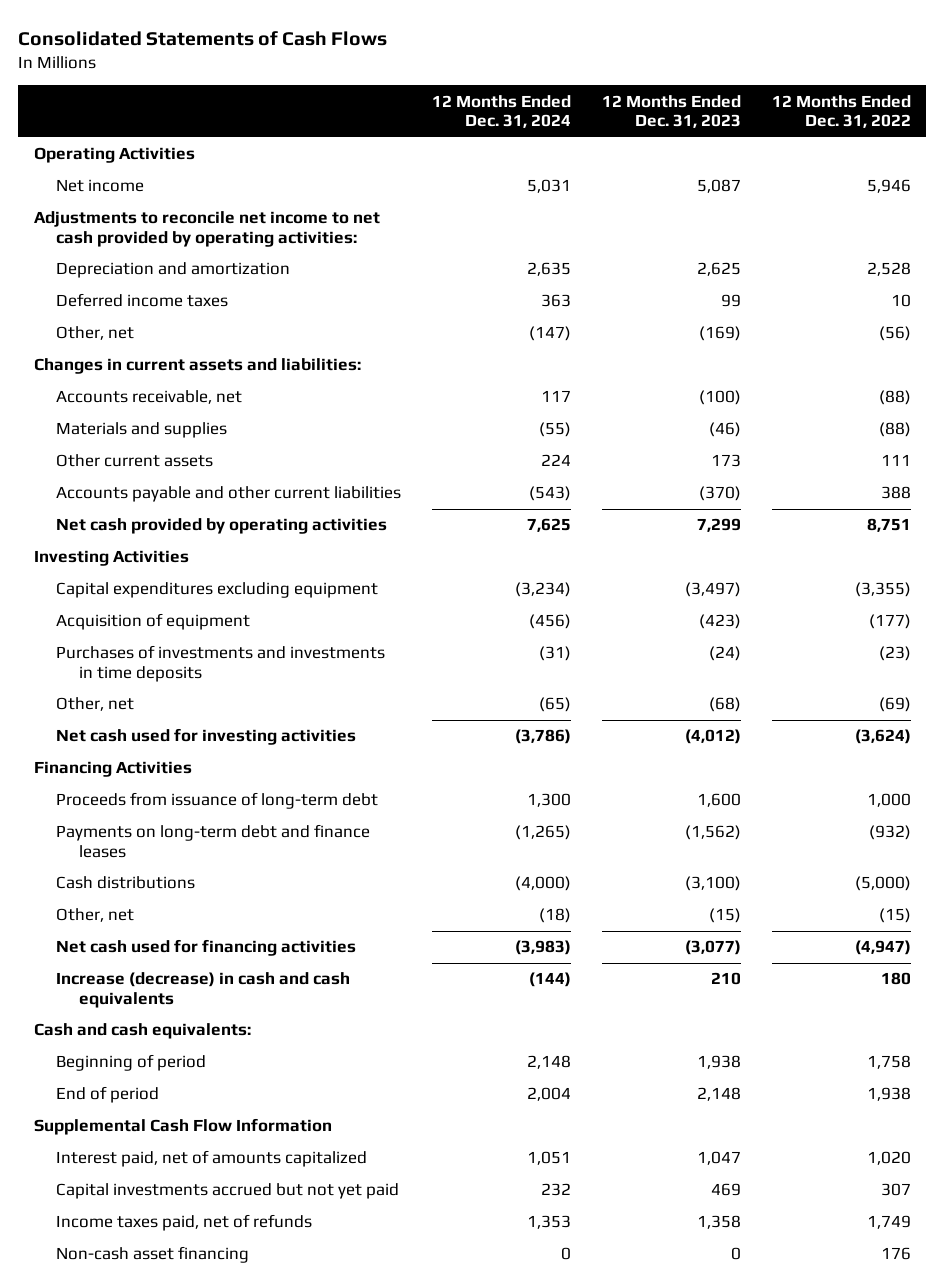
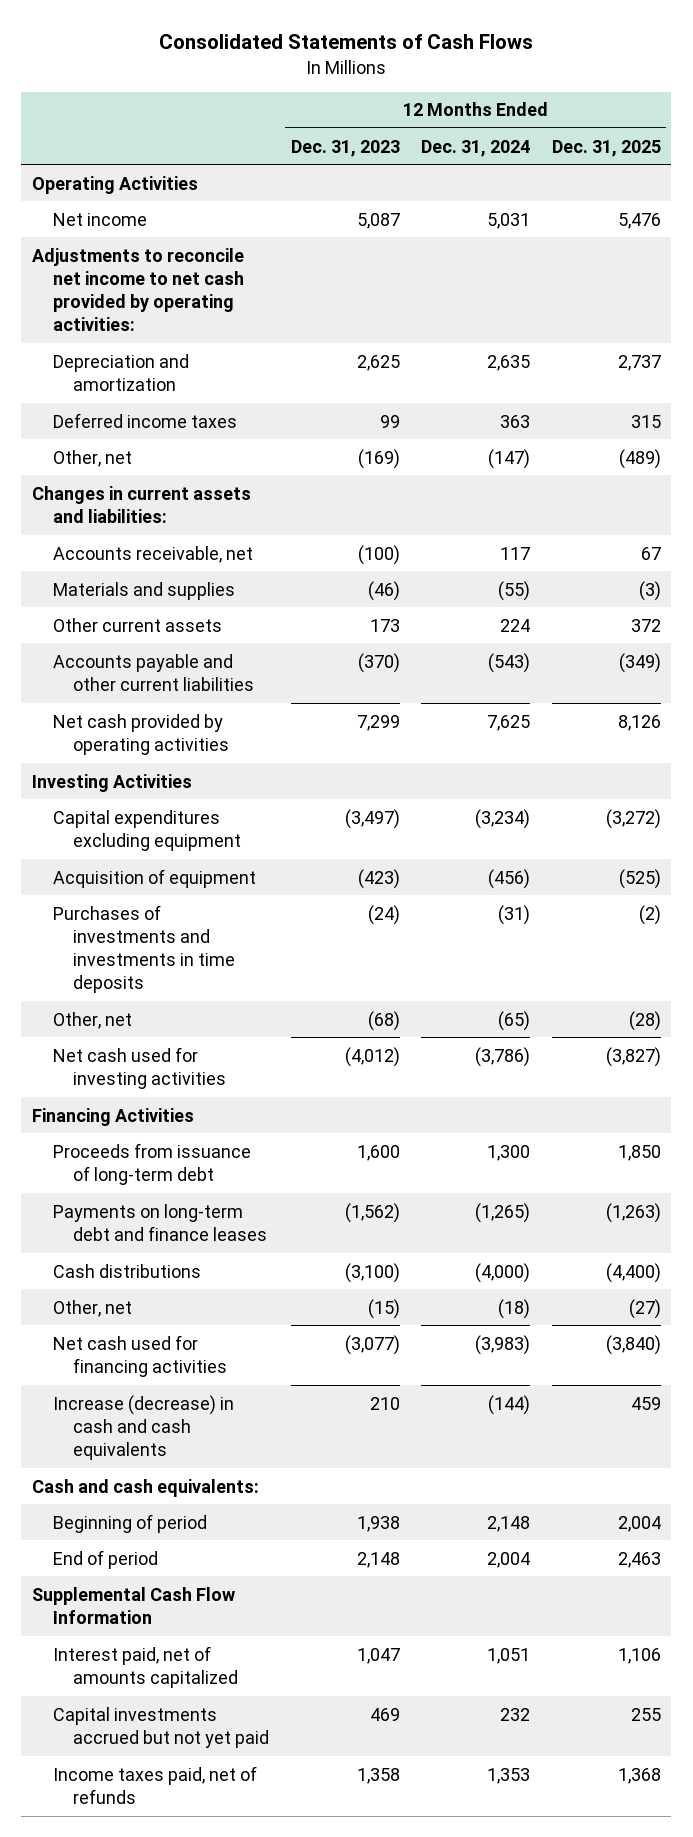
[772,94,912,129] 12 Months Ended Dec. 31, 2022 -> none
none -> [551,139,661,157] Dec. 31, 2025
[56,1246,250,1264] Non-cash asset financing -> none

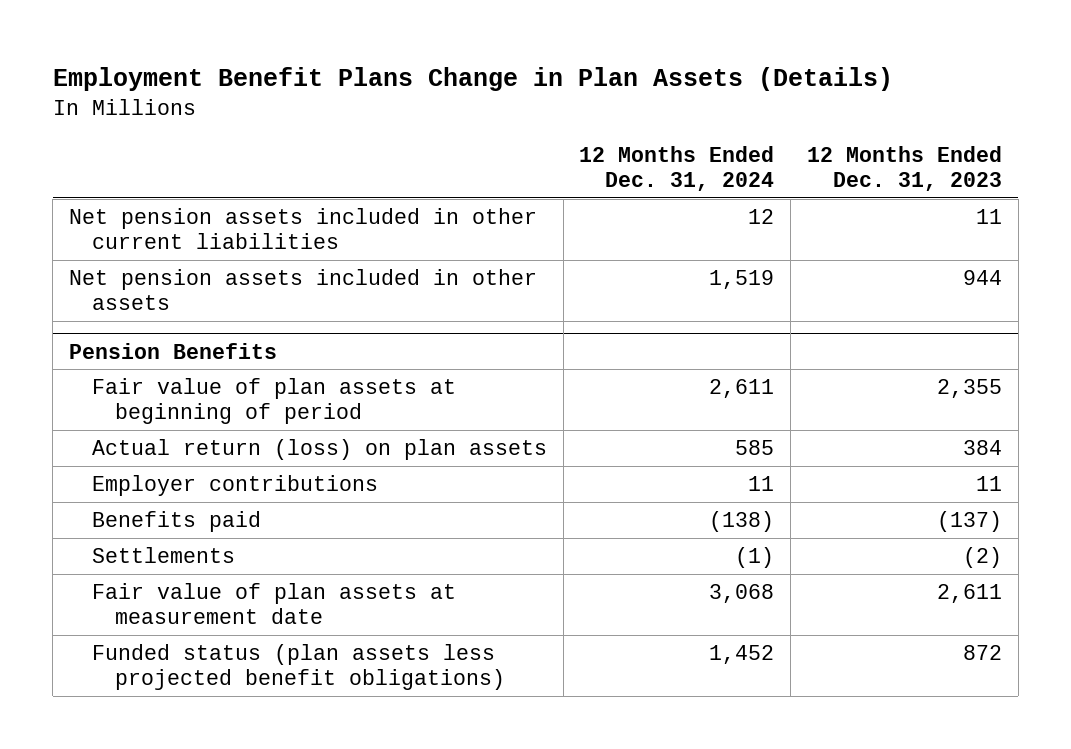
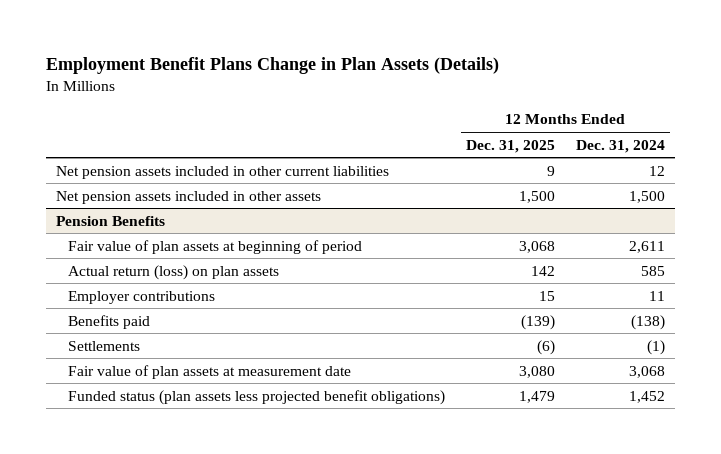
[807,145,1003,191] 12 Months Ended Dec. 31, 2023 -> none
none -> [465,139,555,153] Dec. 31, 2025
[709,269,775,289] 1,519 -> [628,190,665,203] 1,500

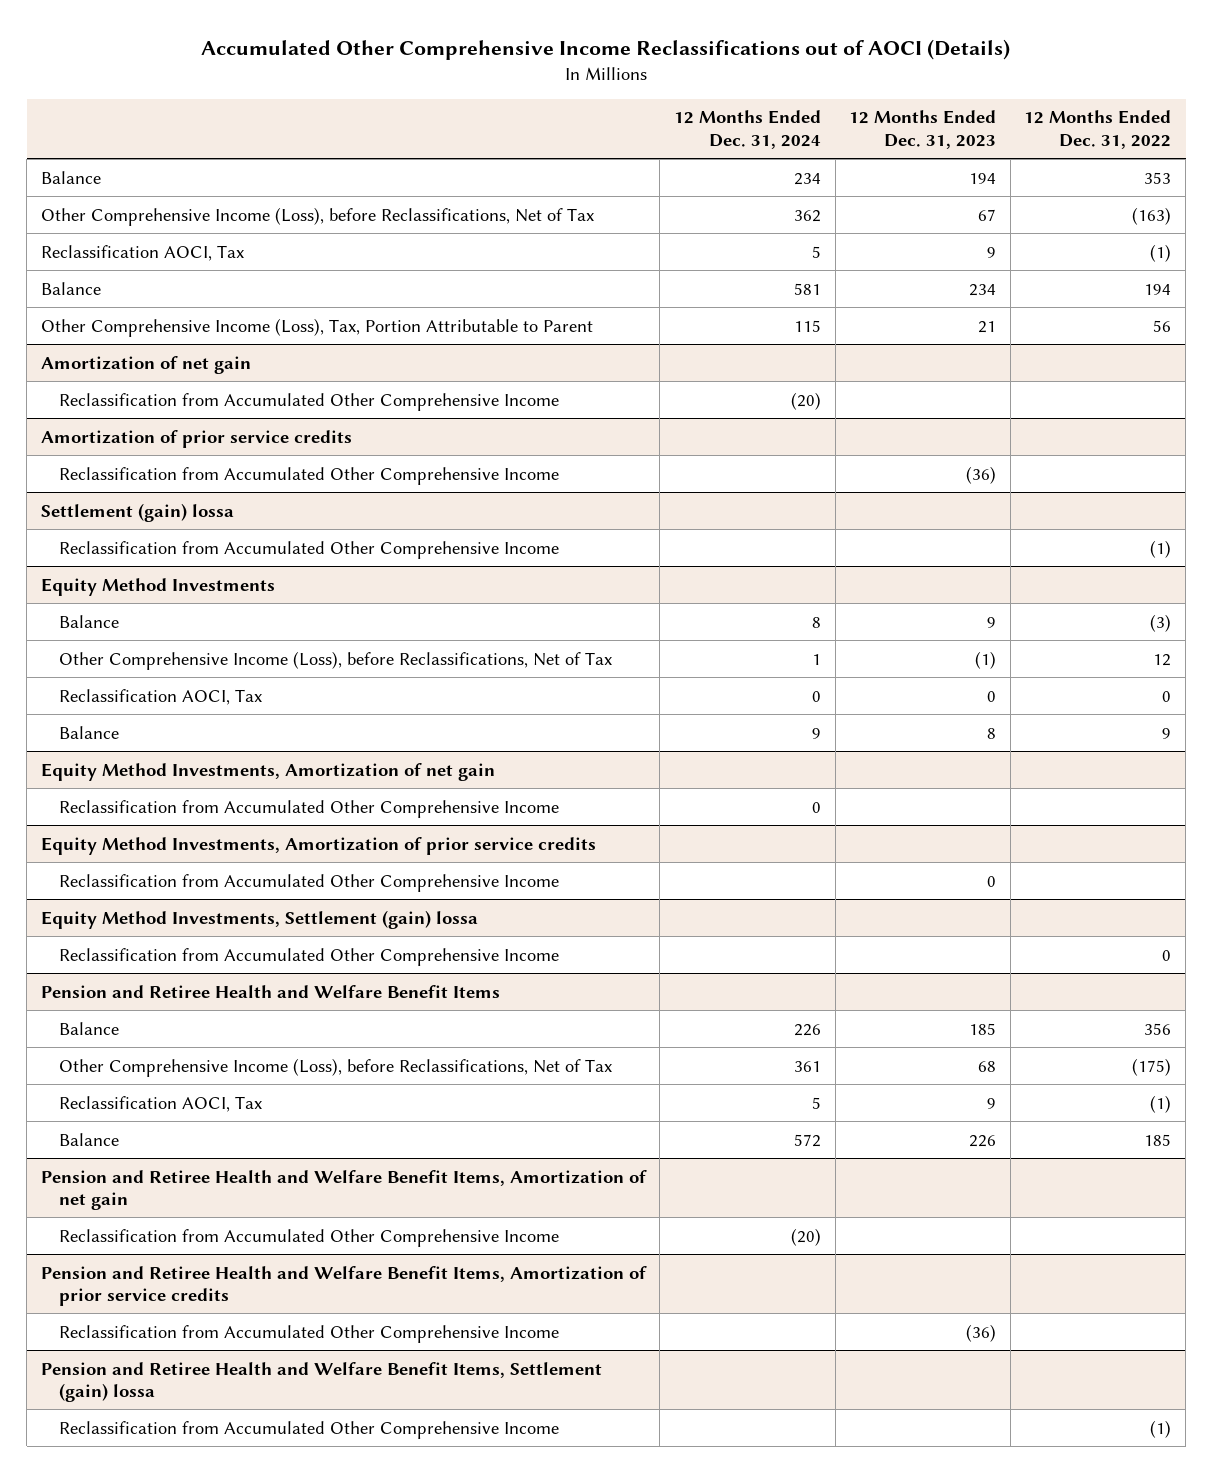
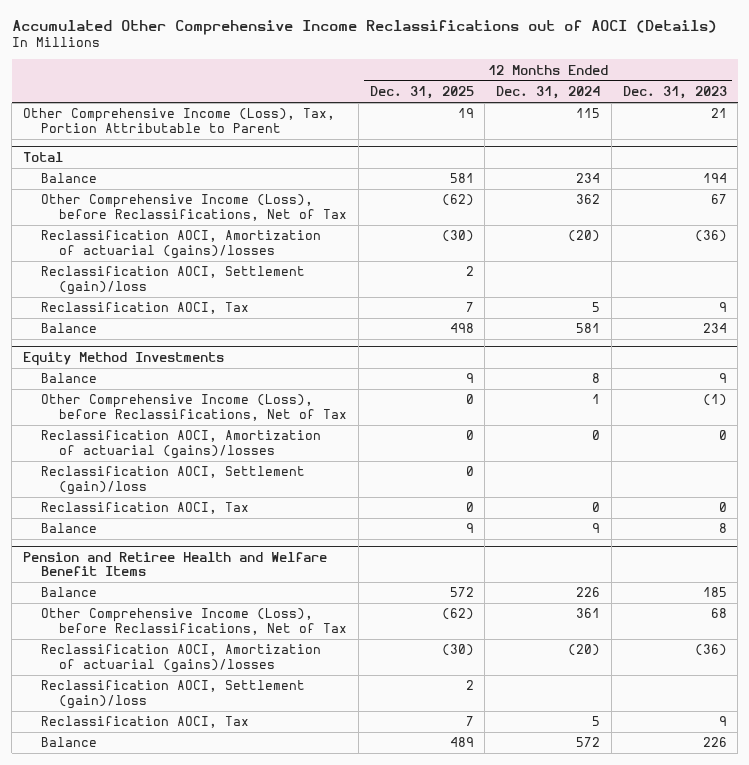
[1024,110,1172,149] 12 Months Ended Dec. 31, 2022 -> none
none -> [369,86,474,100] Dec. 31, 2025
[40,317,593,337] Other Comprehensive Income (Loss), Tax, Portion Attributable to Parent -> [22,108,335,133] Other Comprehensive Income (Loss), Tax, Portion Attributable to Parent
none -> [22,151,63,162] Total
none -> [41,230,322,259] Reclassification AOCI, Amortization of actuarial (gains)/losses
none -> [41,266,306,295] Reclassification AOCI, Settlement (gain)/loss
[40,355,251,374] Amortization of net gain -> none
[58,392,559,411] Reclassification from Accumulated Other Comprehensive Income -> none
[40,429,352,448] Amortization of prior service credits -> none
[58,466,559,485] Reclassification from Accumulated Other Comprehensive Income -> none
[40,502,234,522] Settlement (gain) lossa -> none
[58,540,559,559] Reclassification from Accumulated Other Comprehensive Income -> none
none -> [41,430,322,459] Reclassification AOCI, Amortization of actuarial (gains)/losses
none -> [41,466,306,495] Reclassification AOCI, Settlement (gain)/loss
[40,762,495,781] Equity Method Investments, Amortization of net gain -> none
[58,799,559,818] Reclassification from Accumulated Other Comprehensive Income -> none
[40,836,596,855] Equity Method Investments, Amortization of prior service credits -> none
[58,873,559,892] Reclassification from Accumulated Other Comprehensive Income -> none
[40,909,478,929] Equity Method Investments, Settlement (gain) lossa -> none
[58,947,559,966] Reclassification from Accumulated Other Comprehensive Income -> none
none -> [41,644,322,673] Reclassification AOCI, Amortization of actuarial (gains)/losses
none -> [41,680,306,709] Reclassification AOCI, Settlement (gain)/loss
[40,1169,647,1210] Pension and Retiree Health and Welfare Benefit Items, Amortization of net gain -> none
[58,1228,559,1247] Reclassification from Accumulated Other Comprehensive Income -> none
[40,1265,647,1306] Pension and Retiree Health and Welfare Benefit Items, Amortization of prior service credits -> none
[58,1324,559,1343] Reclassification from Accumulated Other Comprehensive Income -> none
[40,1361,602,1402] Pension and Retiree Health and Welfare Benefit Items, Settlement (gain) lossa -> none
[58,1420,559,1439] Reclassification from Accumulated Other Comprehensive Income -> none

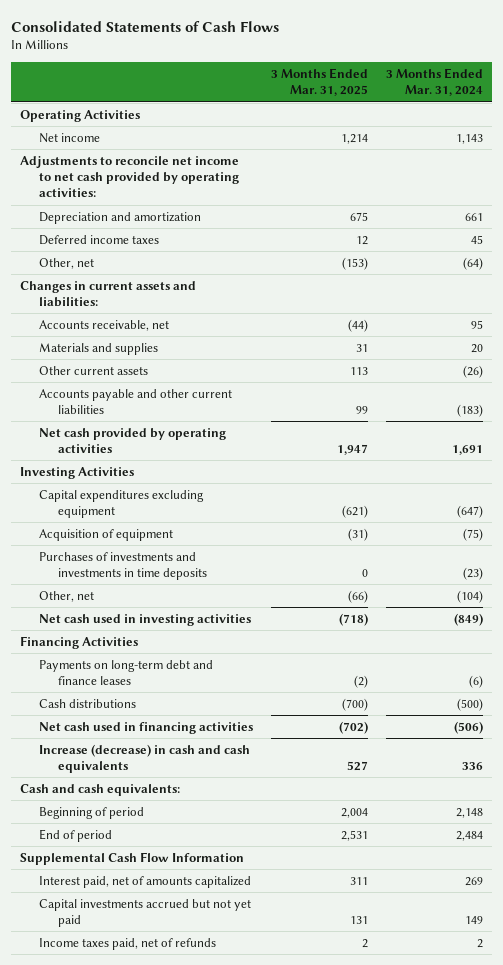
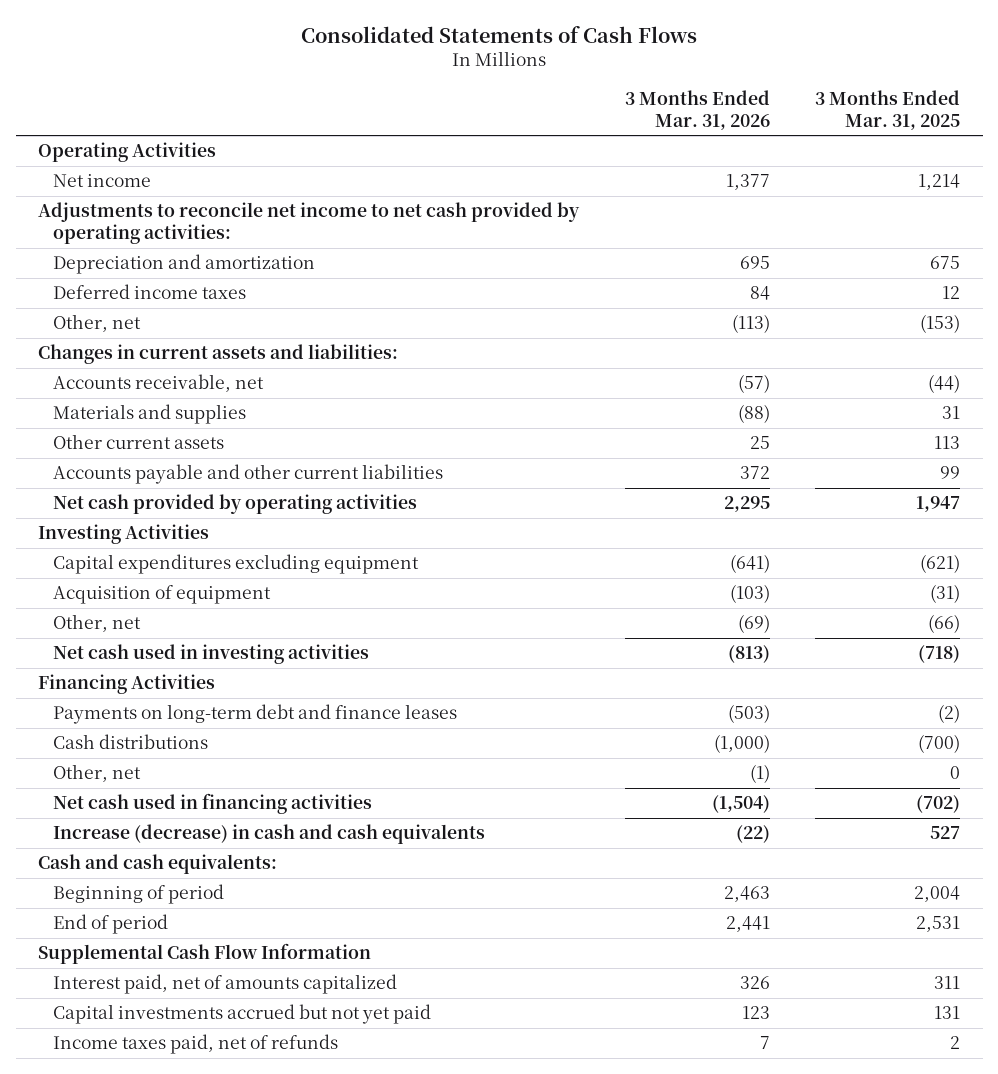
[385,68,483,97] 3 Months Ended Mar. 31, 2024 -> none
none -> [624,89,770,130] 3 Months Ended Mar. 31, 2026
[39,551,208,581] Purchases of investments and investments in time deposits -> none
none -> [53,764,142,783] Other, net

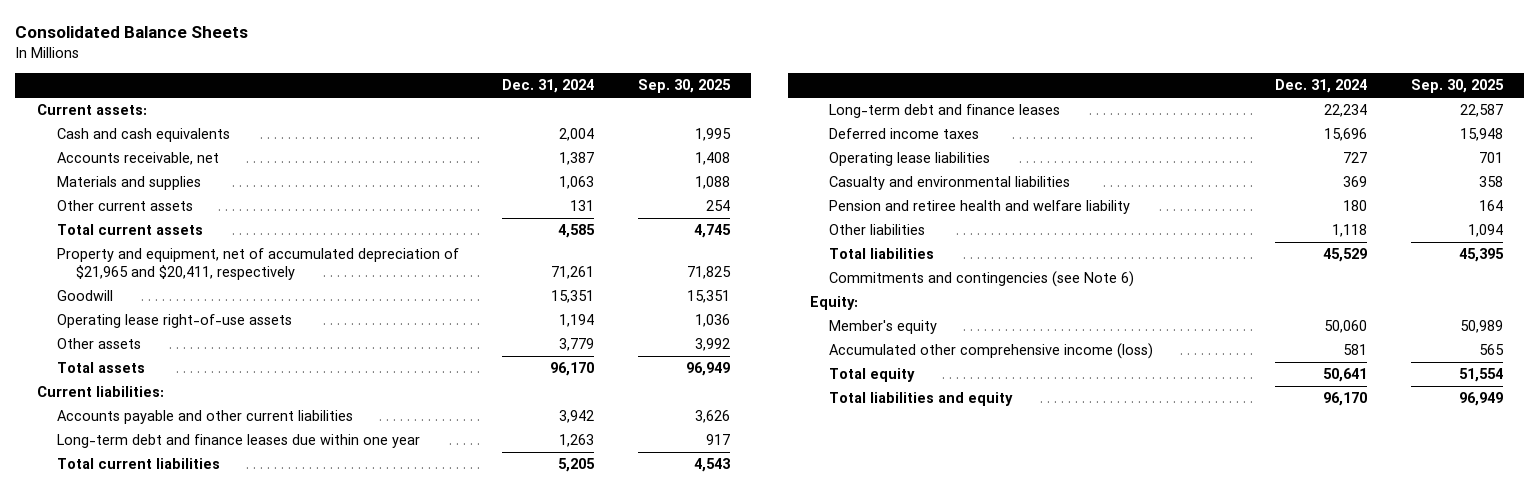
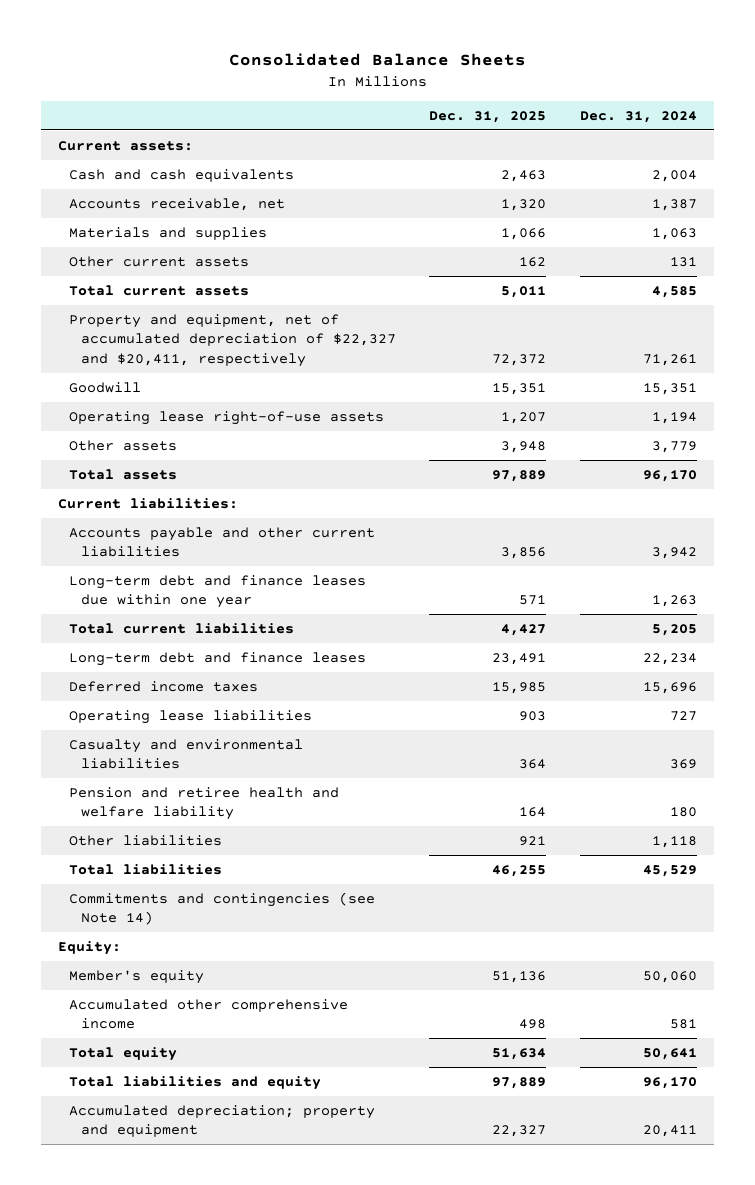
[637,79,731,94] Sep. 30, 2025 -> none
none -> [429,110,547,123] Dec. 31, 2025
[56,248,459,280] Property and equipment, net of accumulated depreciation of $21,965 and $20,411, respectively -> [69,313,396,367] Property and equipment, net of accumulated depreciation of $22,327 and $20,411, respectively
[829,271,1135,288] Commitments and contingencies (see Note 6) -> [69,891,376,926] Commitments and contingencies (see Note 14)
[829,343,1154,360] Accumulated other comprehensive income (loss) -> [69,998,349,1030] Accumulated other comprehensive income
none -> [69,1104,376,1138] Accumulated depreciation; property and equipment

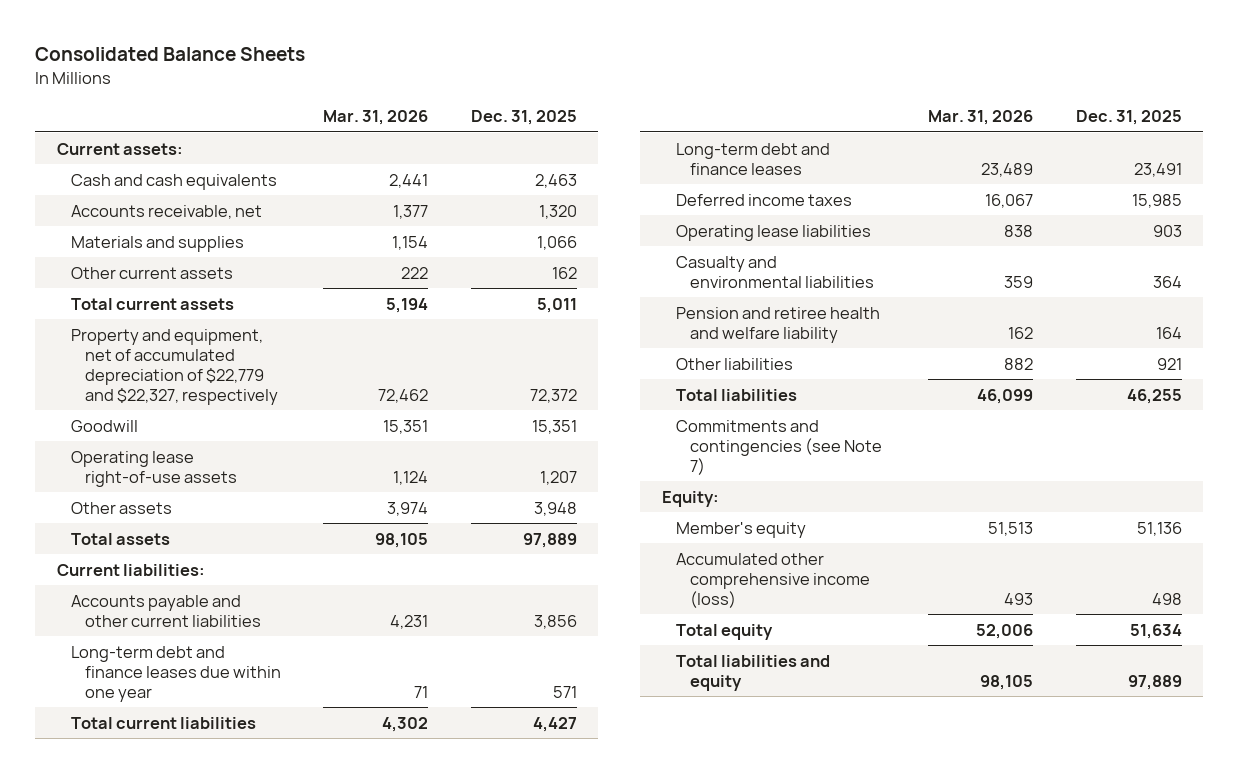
[579,110,697,123] Dec. 31, 2024 -> none
none -> [323,110,429,126] Mar. 31, 2026
[69,313,396,367] Property and equipment, net of accumulated depreciation of $22,327 and $20,411, respectively -> [70,328,278,405] Property and equipment, net of accumulated depreciation of $22,779 and $22,327, respectively
[69,891,376,926] Commitments and contingencies (see Note 14) -> [675,419,882,475] Commitments and contingencies (see Note 7)
[69,998,349,1030] Accumulated other comprehensive income -> [675,552,870,608] Accumulated other comprehensive income (loss)
[69,1104,376,1138] Accumulated depreciation; property and equipment -> none

